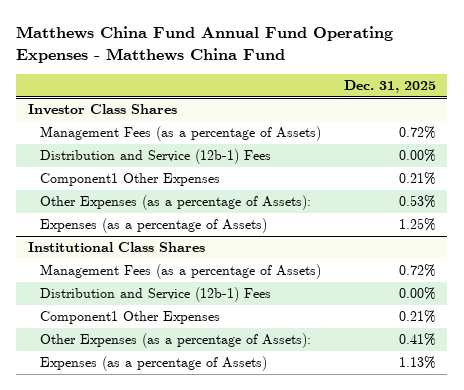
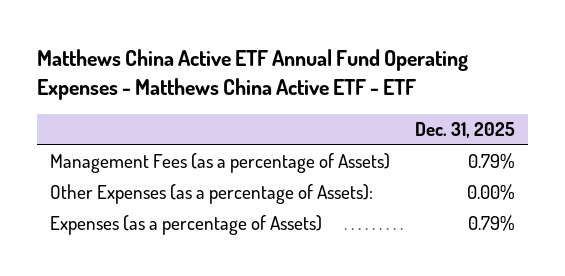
[16,26,394,63] Matthews China Fund Annual Fund Operating Expenses - Matthews China Fund -> [37,49,469,101] Matthews China Active ETF Annual Fund Operating Expenses - Matthews China Active ETF - ETF
[27,104,177,116] Investor Class Shares -> none
[39,149,271,165] Distribution and Service (12b-1) Fees -> none
[39,173,220,187] Component1 Other Expenses -> none
[27,242,205,253] Institutional Class Shares -> none
[39,264,321,280] Management Fees (as a percentage of Assets) -> none
[39,287,271,303] Distribution and Service (12b-1) Fees -> none
[39,311,220,325] Component1 Other Expenses -> none
[39,333,311,349] Other Expenses (as a percentage of Assets): -> none
[39,356,267,372] Expenses (as a percentage of Assets) -> none
[398,126,436,140] 0.72% -> [468,153,516,170] 0.79%
[398,195,436,209] 0.53% -> [467,184,516,201] 0.00%
[398,218,436,232] 1.25% -> [468,215,516,232] 0.79%

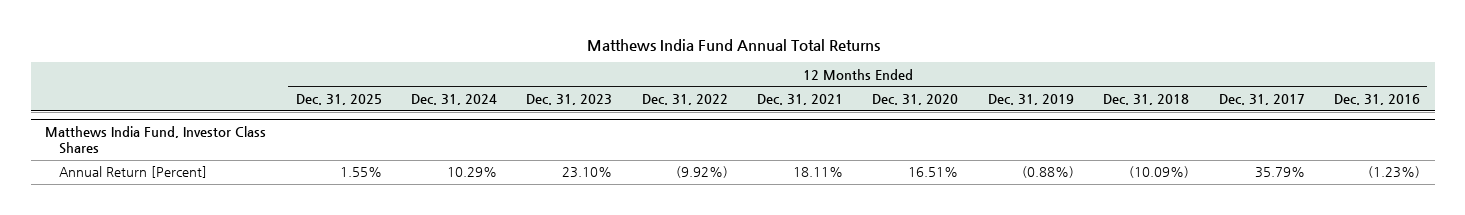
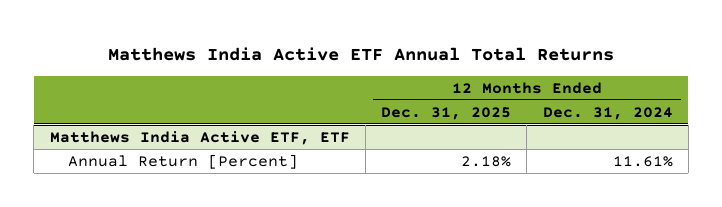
[586,38,880,51] Matthews India Fund Annual Total Returns -> [108,46,615,61] Matthews India Active ETF Annual Total Returns
[526,93,613,105] Dec. 31, 2023 -> none
[641,93,728,105] Dec. 31, 2022 -> none
[757,93,844,105] Dec. 31, 2021 -> none
[872,93,959,105] Dec. 31, 2020 -> none
[987,93,1074,105] Dec. 31, 2019 -> none
[1103,93,1190,105] Dec. 31, 2018 -> none
[1218,93,1305,105] Dec. 31, 2017 -> none
[1333,93,1420,105] Dec. 31, 2016 -> none
[45,126,267,155] Matthews India Fund, Investor Class Shares -> none
none -> [49,130,350,145] Matthews India Active ETF, ETF
[339,167,382,178] 1.55% -> [461,155,512,167] 2.18%
[447,167,498,178] 10.29% -> [612,155,673,167] 11.61%

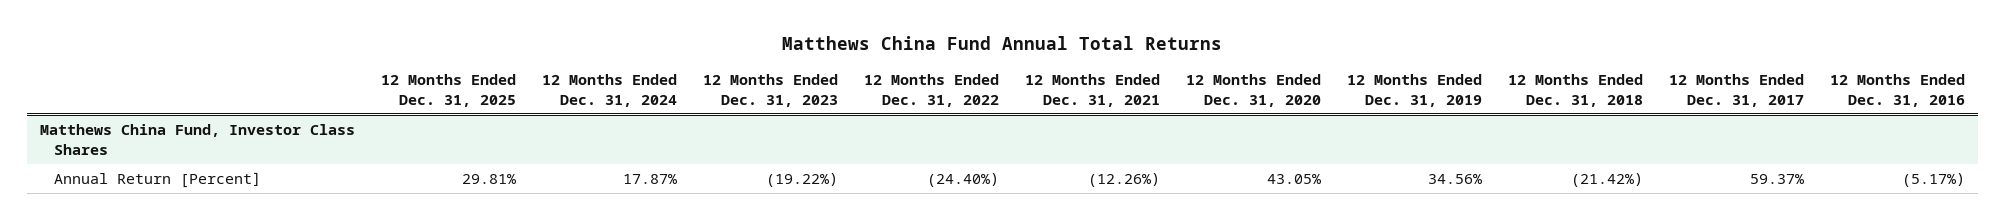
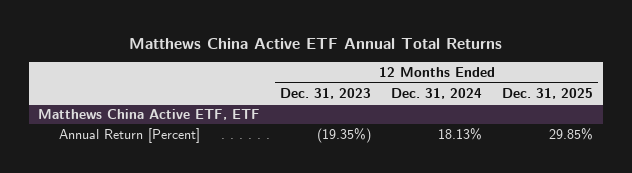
[782,36,1223,51] Matthews China Fund Annual Total Returns -> [128,38,502,50] Matthews China Active ETF Annual Total Returns
[863,74,999,107] 12 Months Ended Dec. 31, 2022 -> none
[1024,74,1160,107] 12 Months Ended Dec. 31, 2021 -> none
[1185,74,1321,107] 12 Months Ended Dec. 31, 2020 -> none
[1347,74,1483,107] 12 Months Ended Dec. 31, 2019 -> none
[1508,74,1644,107] 12 Months Ended Dec. 31, 2018 -> none
[1669,74,1805,107] 12 Months Ended Dec. 31, 2017 -> none
[1830,74,1966,107] 12 Months Ended Dec. 31, 2016 -> none
[39,123,355,155] Matthews China Fund, Investor Class Shares -> none
none -> [38,108,261,120] Matthews China Active ETF, ETF
[461,173,516,184] 29.81% -> [549,127,594,140] 29.85%
[622,173,677,184] 17.87% -> [438,127,483,140] 18.13%
[765,172,838,187] (19.22%) -> [317,127,372,143] (19.35%)

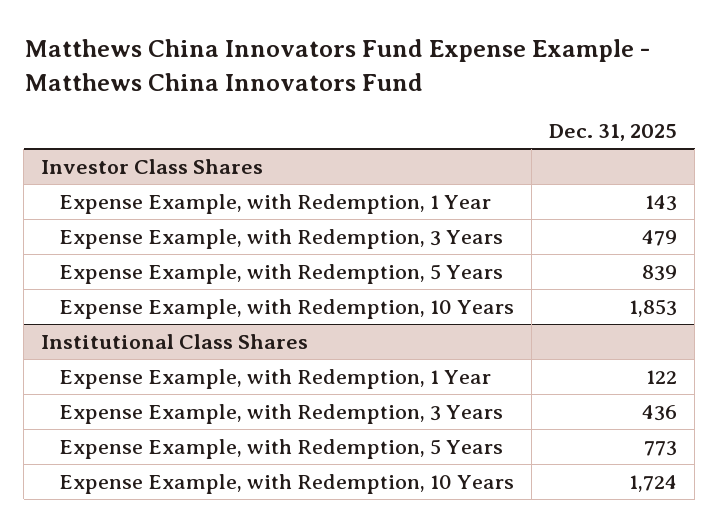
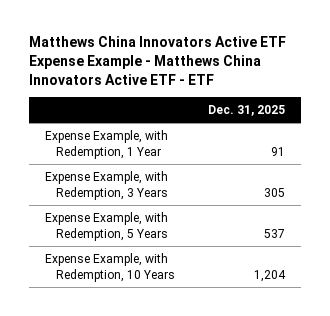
[23,39,650,92] Matthews China Innovators Fund Expense Example - Matthews China Innovators Fund -> [28,36,286,86] Matthews China Innovators Active ETF Expense Example - Matthews China Innovators Active ETF - ETF
[41,159,264,175] Investor Class Shares -> none
[41,334,309,350] Institutional Class Shares -> none
[59,369,492,390] Expense Example, with Redemption, 1 Year -> none
[59,404,504,425] Expense Example, with Redemption, 3 Years -> none
[59,439,504,460] Expense Example, with Redemption, 5 Years -> none
[59,474,515,495] Expense Example, with Redemption, 10 Years -> none
[645,195,678,212] 143 -> [270,146,285,156] 91
[642,230,678,247] 479 -> [263,187,285,197] 305
[642,265,678,282] 839 -> [263,228,285,238] 537
[629,299,678,318] 1,853 -> [253,269,286,282] 1,204

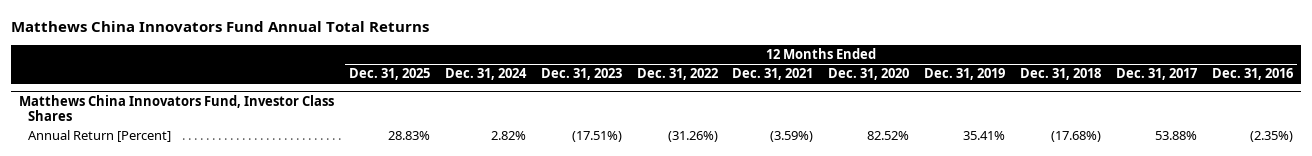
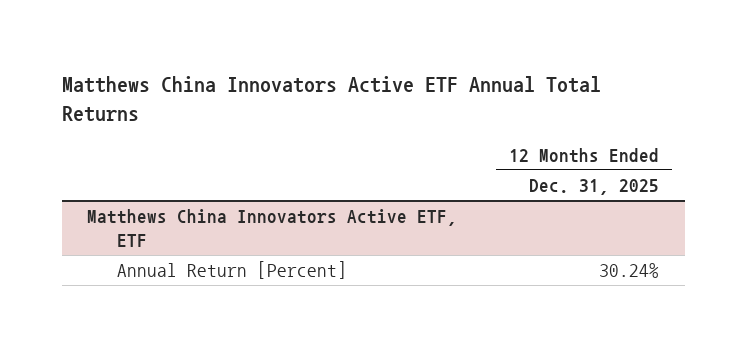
[11,20,430,32] Matthews China Innovators Fund Annual Total Returns -> [61,76,601,123] Matthews China Innovators Active ETF Annual Total Returns
[444,68,527,81] Dec. 31, 2024 -> none
[540,68,622,81] Dec. 31, 2023 -> none
[636,68,718,81] Dec. 31, 2022 -> none
[732,68,814,81] Dec. 31, 2021 -> none
[828,68,910,81] Dec. 31, 2020 -> none
[924,68,1006,81] Dec. 31, 2019 -> none
[1020,68,1102,81] Dec. 31, 2018 -> none
[1116,68,1198,81] Dec. 31, 2017 -> none
[1212,68,1294,81] Dec. 31, 2016 -> none
[18,94,334,122] Matthews China Innovators Fund, Investor Class Shares -> none
none -> [87,209,458,247] Matthews China Innovators Active ETF, ETF
[387,131,430,141] 28.83% -> [598,263,659,279] 30.24%

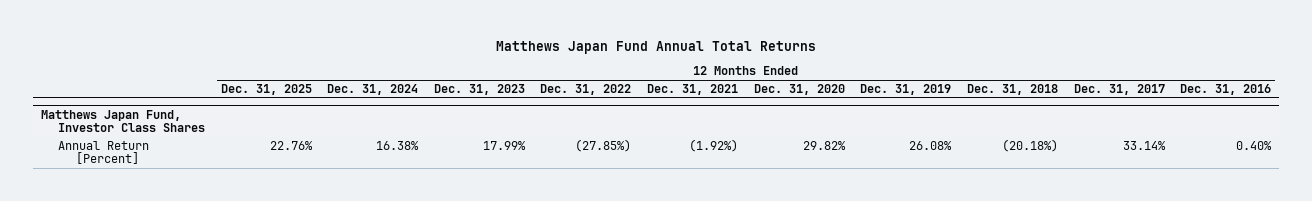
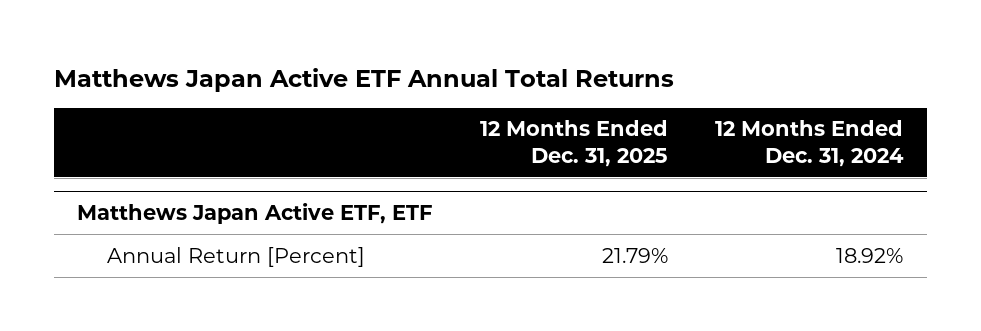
[495,40,816,54] Matthews Japan Fund Annual Total Returns -> [53,67,674,92] Matthews Japan Active ETF Annual Total Returns
[433,84,525,96] Dec. 31, 2023 -> none
[540,84,632,96] Dec. 31, 2022 -> none
[647,84,739,96] Dec. 31, 2021 -> none
[753,84,845,96] Dec. 31, 2020 -> none
[860,84,952,96] Dec. 31, 2019 -> none
[966,84,1058,96] Dec. 31, 2018 -> none
[1073,84,1165,96] Dec. 31, 2017 -> none
[1180,84,1272,96] Dec. 31, 2016 -> none
[40,109,206,133] Matthews Japan Fund, Investor Class Shares -> none
none -> [77,202,433,224] Matthews Japan Active ETF, ETF
[269,141,313,151] 22.76% -> [601,247,668,263] 21.79%
[376,141,420,151] 16.38% -> [836,247,904,263] 18.92%

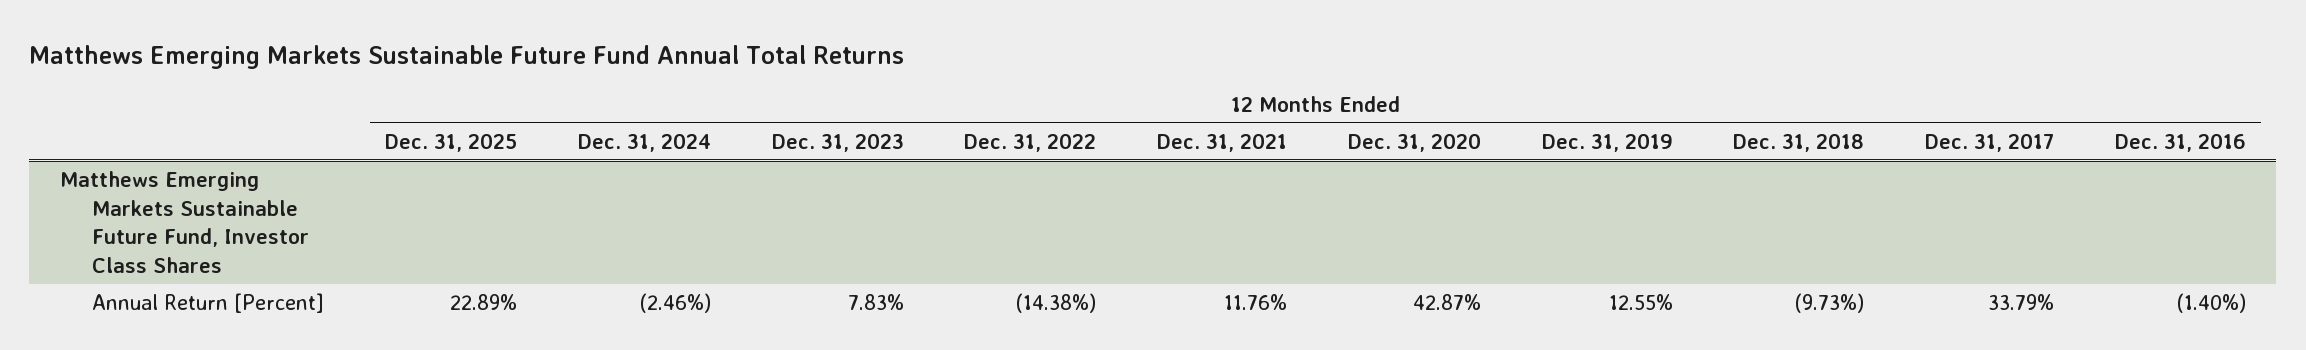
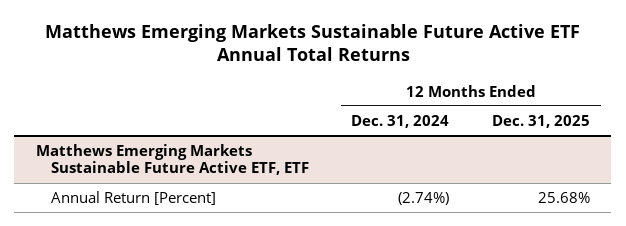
[29,44,905,69] Matthews Emerging Markets Sustainable Future Fund Annual Total Returns -> [44,23,580,62] Matthews Emerging Markets Sustainable Future Active ETF Annual Total Returns
[771,132,904,152] Dec. 31, 2023 -> none
[964,132,1097,152] Dec. 31, 2022 -> none
[1157,132,1288,152] Dec. 31, 2021 -> none
[1347,132,1481,152] Dec. 31, 2020 -> none
[1541,132,1673,152] Dec. 31, 2019 -> none
[1733,132,1865,152] Dec. 31, 2018 -> none
[1925,132,2055,152] Dec. 31, 2017 -> none
[2115,132,2247,152] Dec. 31, 2016 -> none
[59,170,310,273] Matthews Emerging Markets Sustainable Future Fund, Investor Class Shares -> none
none -> [35,144,309,176] Matthews Emerging Markets Sustainable Future Active ETF, ETF
[450,293,518,310] 22.89% -> [537,192,590,204] 25.68%
[638,292,711,313] (2.46%) -> [398,192,450,206] (2.74%)

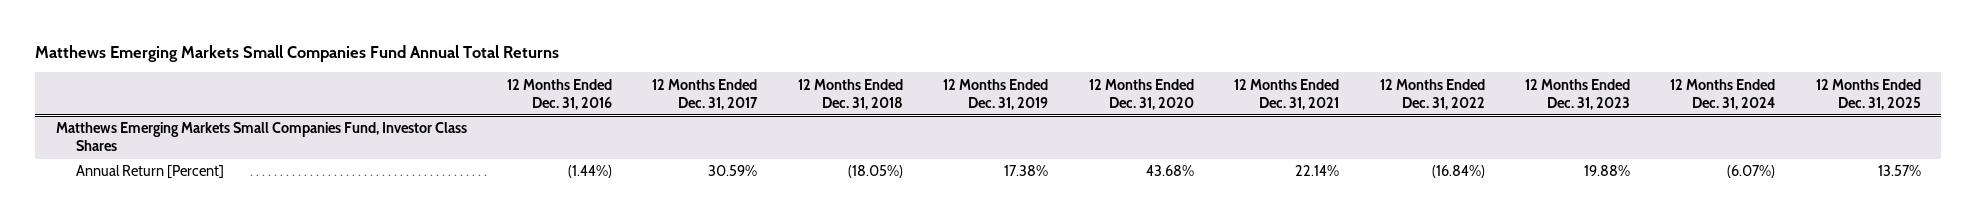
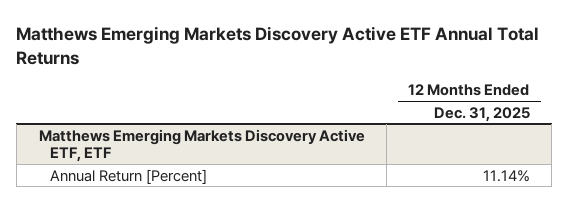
[35,44,560,62] Matthews Emerging Markets Small Companies Fund Annual Total Returns -> [16,26,540,65] Matthews Emerging Markets Discovery Active ETF Annual Total Returns
[507,78,613,110] 12 Months Ended Dec. 31, 2016 -> none
[652,78,759,110] 12 Months Ended Dec. 31, 2017 -> none
[797,78,903,110] 12 Months Ended Dec. 31, 2018 -> none
[943,78,1049,110] 12 Months Ended Dec. 31, 2019 -> none
[1088,78,1194,110] 12 Months Ended Dec. 31, 2020 -> none
[1234,78,1340,110] 12 Months Ended Dec. 31, 2021 -> none
[1379,78,1485,110] 12 Months Ended Dec. 31, 2022 -> none
[1524,78,1630,110] 12 Months Ended Dec. 31, 2023 -> none
[1670,78,1776,110] 12 Months Ended Dec. 31, 2024 -> none
[55,122,467,152] Matthews Emerging Markets Small Companies Fund, Investor Class Shares -> none
none -> [38,128,365,163] Matthews Emerging Markets Discovery Active ETF, ETF
[1877,165,1921,177] 13.57% -> [482,169,530,182] 11.14%

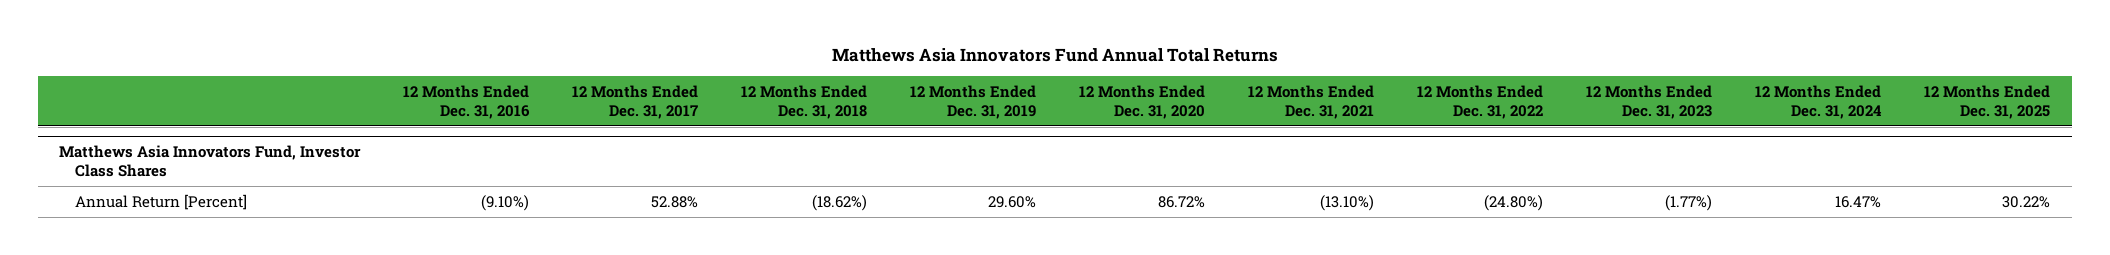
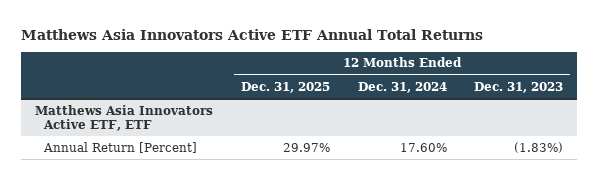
[831,47,1278,62] Matthews Asia Innovators Fund Annual Total Returns -> [21,28,484,40] Matthews Asia Innovators Active ETF Annual Total Returns
[403,84,531,119] 12 Months Ended Dec. 31, 2016 -> none
[572,84,699,119] 12 Months Ended Dec. 31, 2017 -> none
[741,84,868,119] 12 Months Ended Dec. 31, 2018 -> none
[910,84,1037,119] 12 Months Ended Dec. 31, 2019 -> none
[1079,84,1206,119] 12 Months Ended Dec. 31, 2020 -> none
[1248,84,1375,119] 12 Months Ended Dec. 31, 2021 -> none
[1417,84,1544,119] 12 Months Ended Dec. 31, 2022 -> none
[59,145,362,178] Matthews Asia Innovators Fund, Investor Class Shares -> none
none -> [35,104,214,131] Matthews Asia Innovators Active ETF, ETF
[1665,194,1713,211] (1.77%) -> [514,141,564,153] (1.83%)
[1835,195,1882,208] 16.47% -> [399,142,447,152] 17.60%
[2002,195,2051,208] 30.22% -> [282,142,330,152] 29.97%

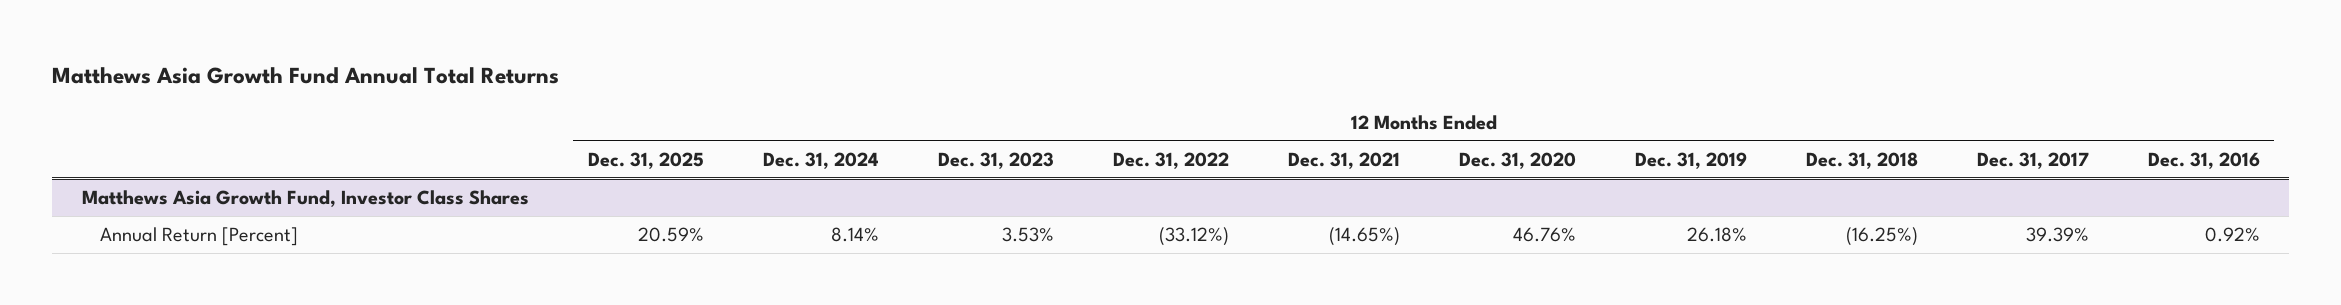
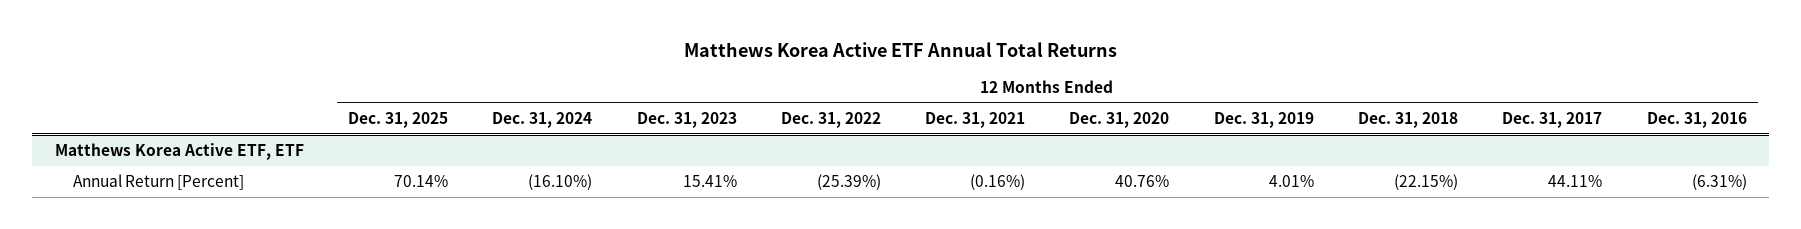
[52,67,560,85] Matthews Asia Growth Fund Annual Total Returns -> [683,41,1117,57] Matthews Korea Active ETF Annual Total Returns
[81,190,529,208] Matthews Asia Growth Fund, Investor Class Shares -> none
none -> [54,143,304,161] Matthews Korea Active ETF, ETF
[637,227,704,243] 20.59% -> [393,175,448,188] 70.14%
[830,227,879,243] 8.14% -> [528,174,593,191] (16.10%)
[1001,227,1054,243] 3.53% -> [682,175,737,188] 15.41%
[1158,227,1229,247] (33.12%) -> [816,174,881,191] (25.39%)
[1328,227,1400,247] (14.65%) -> [970,174,1026,191] (0.16%)
[1512,227,1576,243] 46.76% -> [1115,175,1170,188] 40.76%
[1686,227,1747,243] 26.18% -> [1268,175,1314,188] 4.01%
[1845,227,1918,247] (16.25%) -> [1394,174,1459,191] (22.15%)
[2025,227,2089,243] 39.39% -> [1548,175,1603,188] 44.11%
[2204,227,2260,243] 0.92% -> [1691,174,1747,191] (6.31%)

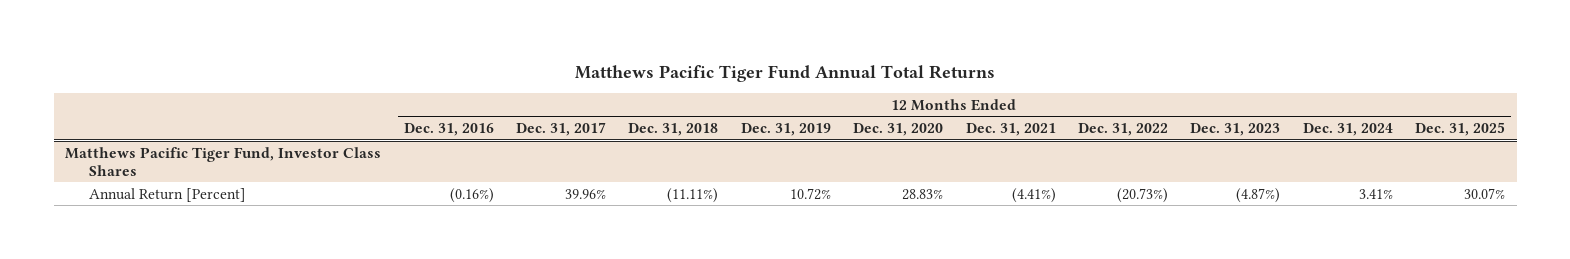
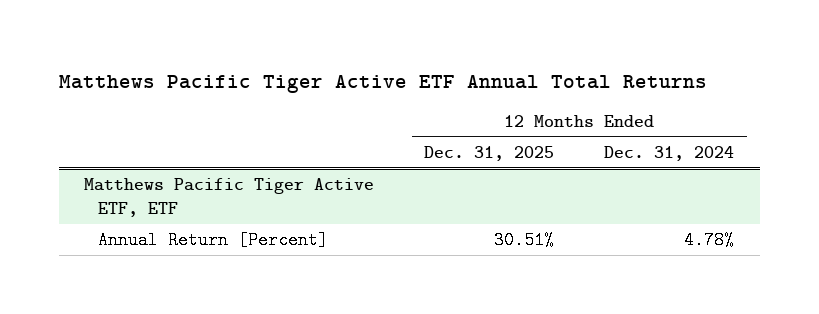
[575,64,996,82] Matthews Pacific Tiger Fund Annual Total Returns -> [59,74,708,93] Matthews Pacific Tiger Active ETF Annual Total Returns
[403,123,494,137] Dec. 31, 2016 -> none
[515,122,606,137] Dec. 31, 2017 -> none
[628,123,719,137] Dec. 31, 2018 -> none
[740,123,831,137] Dec. 31, 2019 -> none
[853,123,944,137] Dec. 31, 2020 -> none
[965,123,1056,137] Dec. 31, 2021 -> none
[1078,123,1169,137] Dec. 31, 2022 -> none
[1190,123,1281,137] Dec. 31, 2023 -> none
[65,146,382,176] Matthews Pacific Tiger Fund, Investor Class Shares -> none
none -> [84,177,375,217] Matthews Pacific Tiger Active ETF, ETF
[1358,188,1393,199] 3.41% -> [684,230,735,249] 4.78%
[1464,187,1506,199] 30.07% -> [494,230,555,249] 30.51%

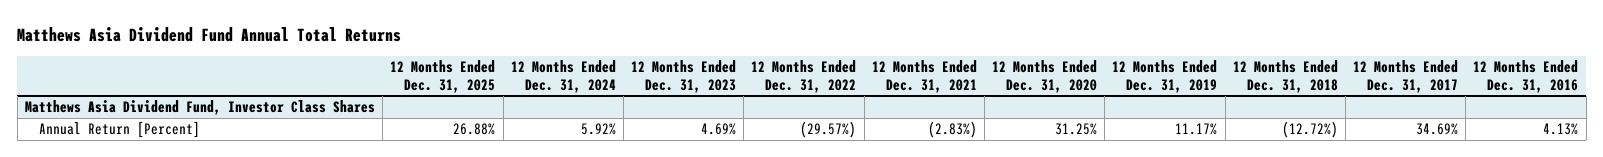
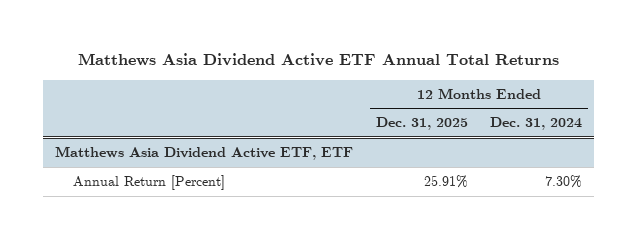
[17,26,402,42] Matthews Asia Dividend Fund Annual Total Returns -> [77,53,559,67] Matthews Asia Dividend Active ETF Annual Total Returns
[631,60,737,93] 12 Months Ended Dec. 31, 2023 -> none
[751,60,857,93] 12 Months Ended Dec. 31, 2022 -> none
[871,60,977,93] 12 Months Ended Dec. 31, 2021 -> none
[992,60,1098,93] 12 Months Ended Dec. 31, 2020 -> none
[1112,60,1218,93] 12 Months Ended Dec. 31, 2019 -> none
[1232,60,1338,93] 12 Months Ended Dec. 31, 2018 -> none
[1353,60,1459,93] 12 Months Ended Dec. 31, 2017 -> none
[1473,60,1579,93] 12 Months Ended Dec. 31, 2016 -> none
[25,100,376,116] Matthews Asia Dividend Fund, Investor Class Shares -> none
none -> [54,146,353,161] Matthews Asia Dividend Active ETF, ETF
[453,123,496,136] 26.88% -> [423,175,468,189] 25.91%
[580,123,616,136] 5.92% -> [545,175,583,189] 7.30%

